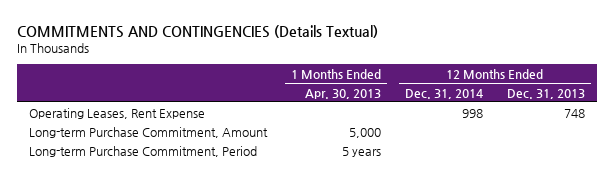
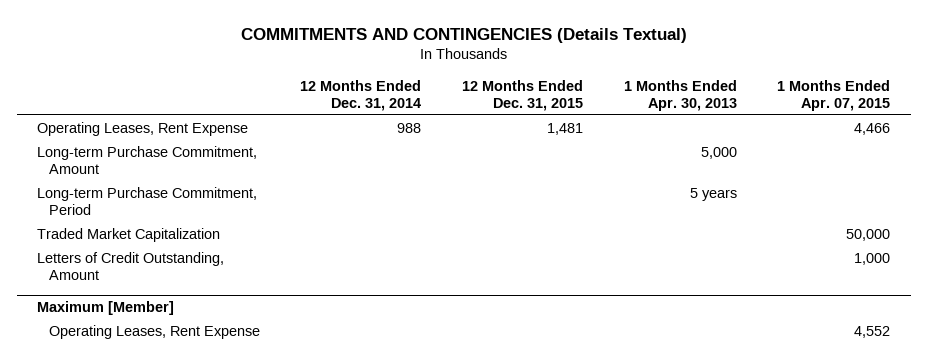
[506,88,585,99] Dec. 31, 2013 -> none
none -> [461,79,583,112] 12 Months Ended Dec. 31, 2015
none -> [777,79,891,112] 1 Months Ended Apr. 07, 2015
[461,108,483,118] 998 -> [397,122,422,133] 988
none -> [37,227,221,242] Traded Market Capitalization
none -> [37,251,225,280] Letters of Credit Outstanding, Amount
none -> [37,301,175,316] Maximum [Member]
none -> [48,324,260,339] Operating Leases, Rent Expense

